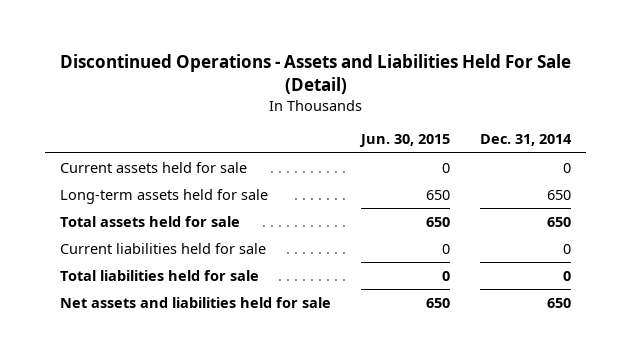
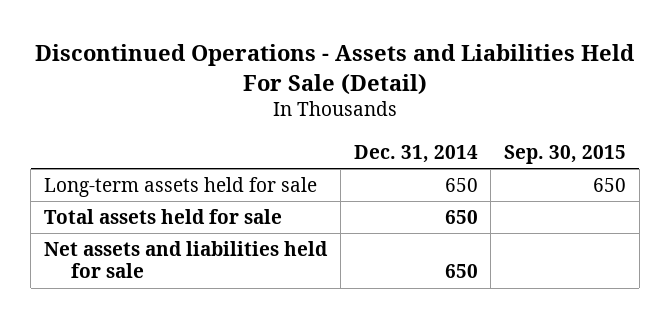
[359,134,451,148] Jun. 30, 2015 -> none
none -> [504,144,627,164] Sep. 30, 2015
[60,161,248,173] Current assets held for sale -> none
[60,242,267,254] Current liabilities held for sale -> none
[60,269,260,281] Total liabilities held for sale -> none

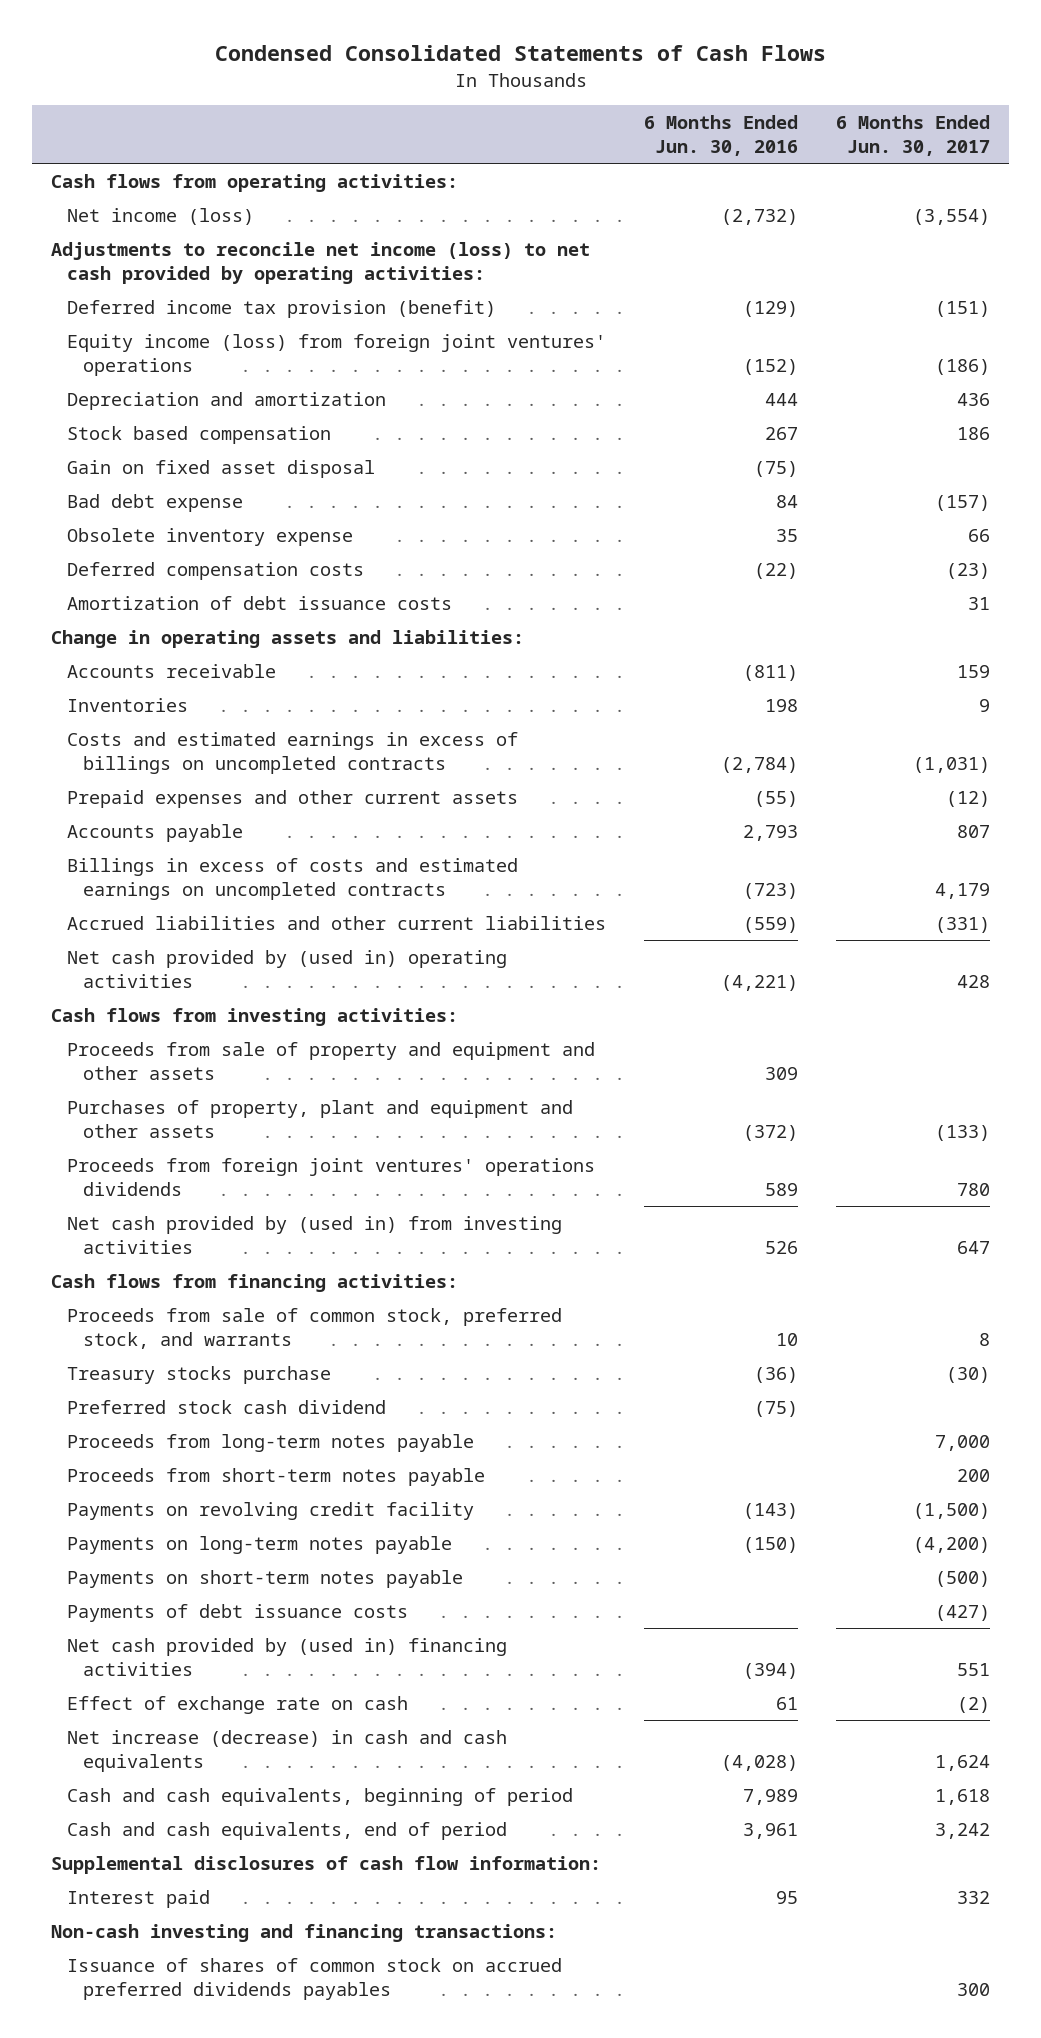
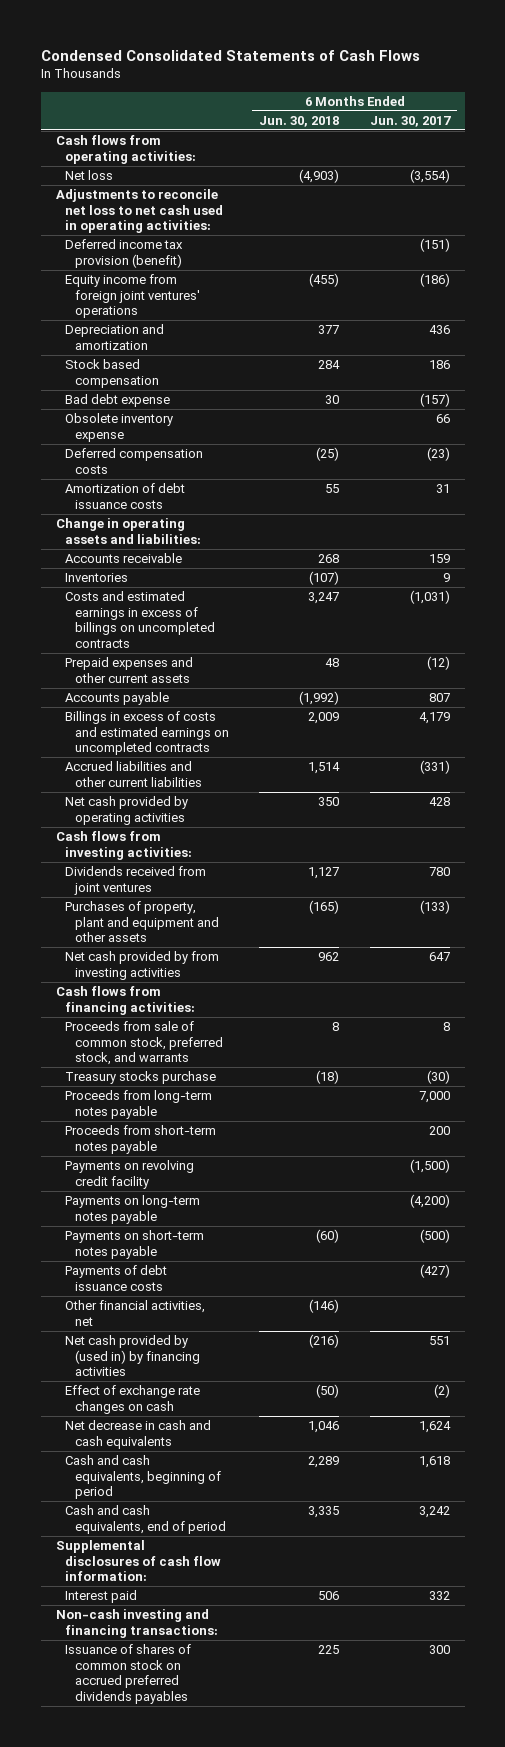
[644,114,799,157] 6 Months Ended Jun. 30, 2016 -> none
none -> [259,115,340,127] Jun. 30, 2018
[66,207,254,225] Net income (loss) -> [65,170,114,181] Net loss
[51,241,591,284] Adjustments to reconcile net income (loss) to net cash provided by operating activities: -> [55,189,224,234] Adjustments to reconcile net loss to net cash used in operating activities:
[66,333,606,376] Equity income (loss) from foreign joint ventures' operations -> [65,274,201,319] Equity income from foreign joint ventures' operations
[66,459,375,478] Gain on fixed asset disposal -> none
[66,949,507,988] Net cash provided by (used in) operating activities -> [65,796,189,825] Net cash provided by operating activities
[66,1041,595,1080] Proceeds from sale of property and equipment and other assets -> none
none -> [65,866,207,895] Dividends received from joint ventures
[66,1157,595,1196] Proceeds from foreign joint ventures' operations dividends -> none
[66,1215,562,1254] Net cash provided by (used in) from investing activities -> [65,951,220,980] Net cash provided by from investing activities
[66,1399,386,1414] Preferred stock cash dividend -> none
none -> [65,1300,206,1326] Other financial activities, net
[66,1637,507,1676] Net cash provided by (used in) financing activities -> [65,1335,201,1377] Net cash provided by (used in) by financing activities
[66,1695,408,1714] Effect of exchange rate on cash -> [65,1385,201,1414] Effect of exchange rate changes on cash
[66,1729,507,1772] Net increase (decrease) in cash and cash equivalents -> [65,1420,212,1449] Net decrease in cash and cash equivalents

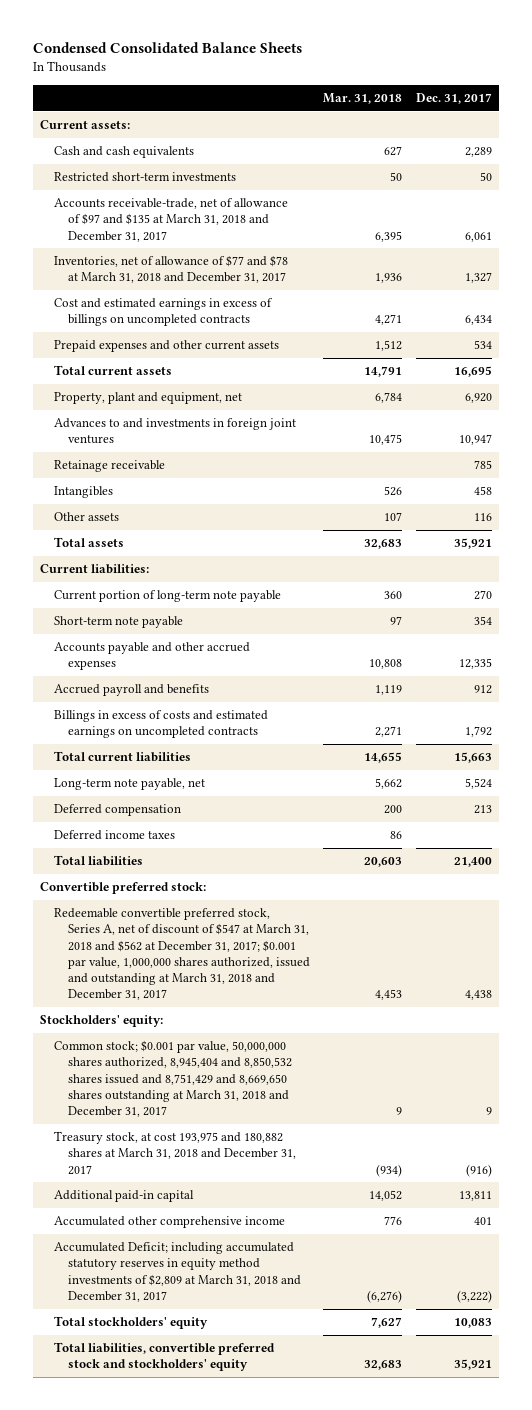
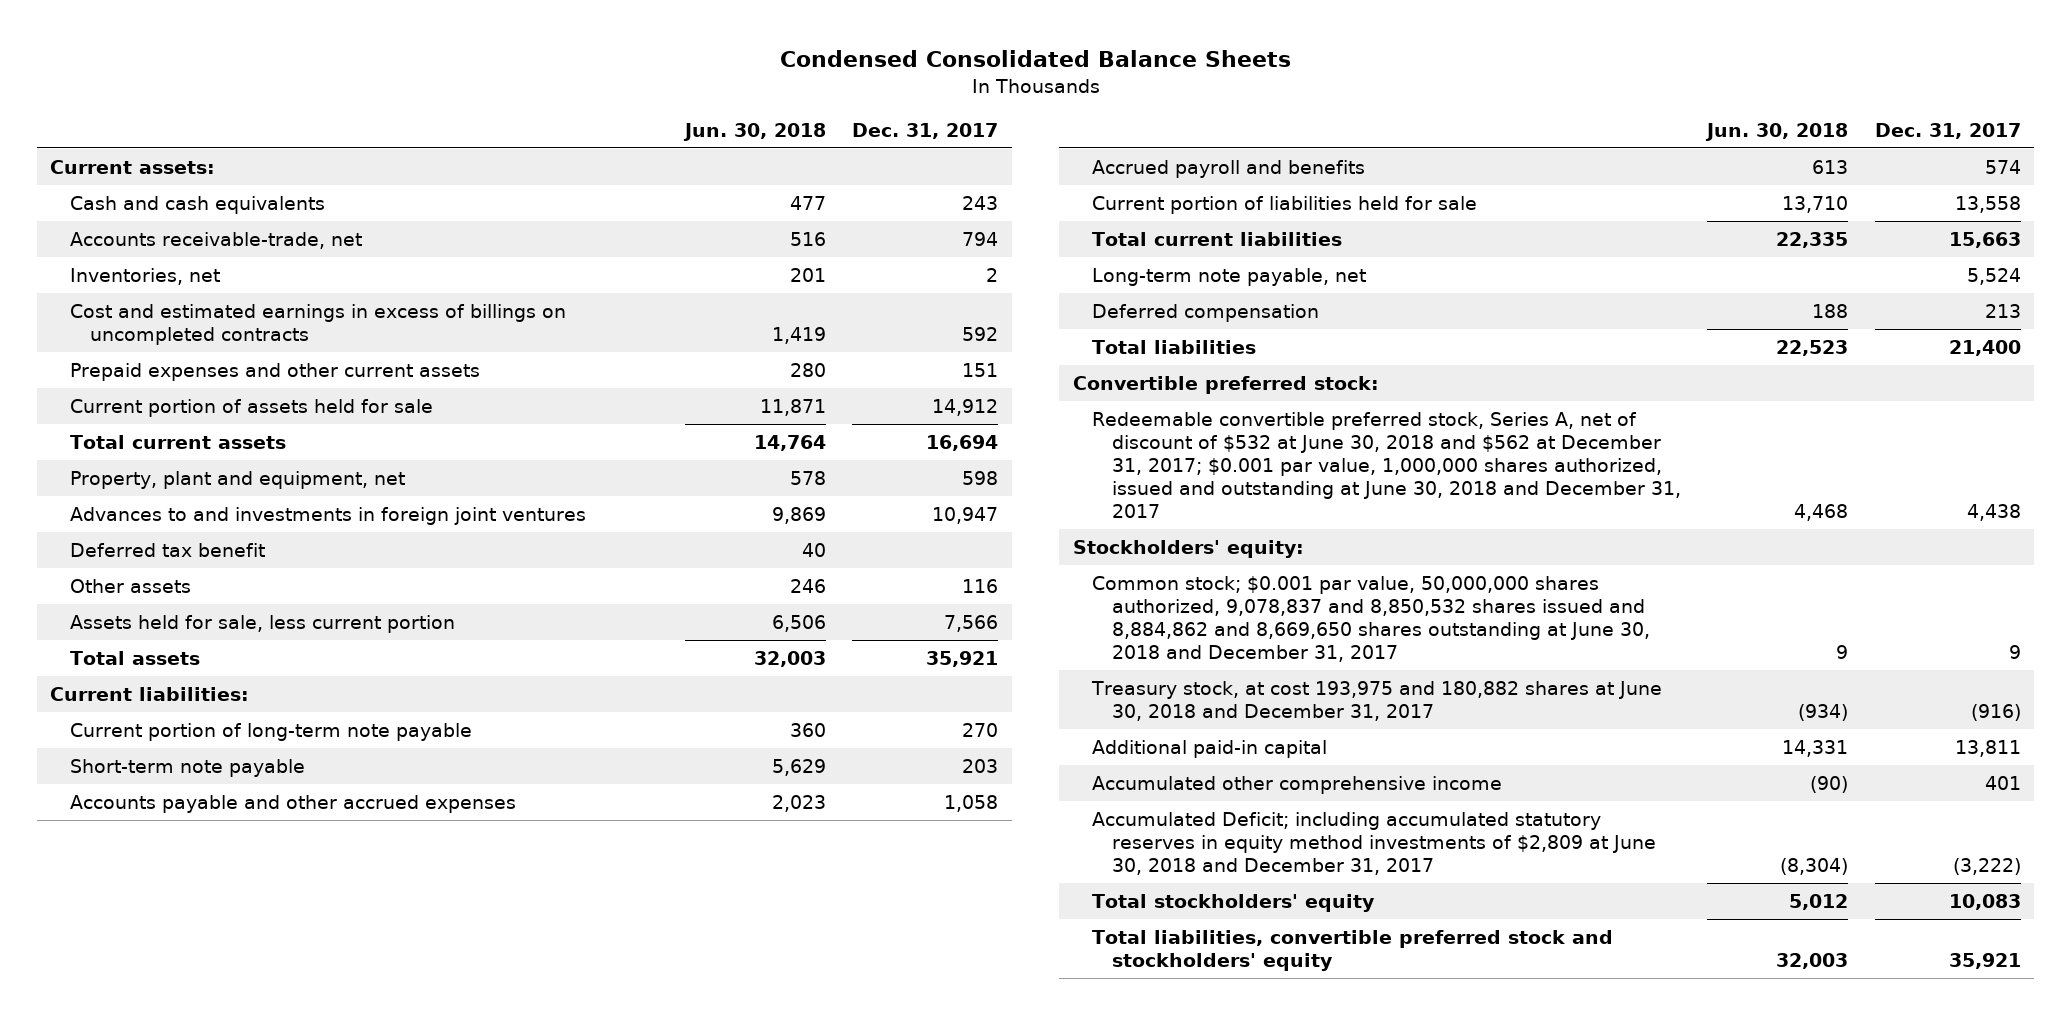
[323,92,403,104] Mar. 31, 2018 -> none
none -> [683,122,827,141] Jun. 30, 2018
[53,172,236,183] Restricted short-term investments -> none
[53,255,288,284] Inventories, net of allowance of $77 and $78 at March 31, 2018 and December 31, 2017 -> none
[465,147,493,158] 2,289 -> [962,195,999,210] 243
[53,198,288,242] Accounts receivable-trade, net of allowance of $97 and $135 at March 31, 2018 and December 31, 2017 -> [70,231,363,249] Accounts receivable-trade, net
[465,231,493,242] 6,061 -> [962,231,999,246] 794
none -> [70,267,221,285] Inventories, net
[465,315,493,326] 6,434 -> [962,326,999,341] 592
[474,340,493,350] 534 -> [962,362,999,377] 151
none -> [70,398,434,417] Current portion of assets held for sale
[454,366,493,378] 16,695 -> [926,434,999,451] 16,694
[465,393,493,404] 6,920 -> [962,470,999,485] 598
[53,460,165,473] Retainage receivable -> none
[53,486,113,499] Intangibles -> none
none -> [70,542,266,557] Deferred tax benefit
none -> [70,614,456,633] Assets held for sale, less current portion
[53,710,268,739] Billings in excess of costs and estimated earnings on uncompleted contracts -> none
[474,616,493,626] 354 -> [962,758,999,773] 203
[459,658,493,670] 12,335 -> [944,794,999,812] 1,058
[474,685,493,695] 912 -> [1984,159,2021,174] 574
none -> [1092,195,1478,214] Current portion of liabilities held for sale
[53,830,175,841] Deferred income taxes -> none
[53,908,310,1001] Redeemable convertible preferred stock, Series A, net of discount of $547 at March 31, 2018 and $562 at December 31, 2017; $0.001 par value, 1,000,000 shares authorized, issued and outstanding at March 31, 2018 and December 31, 2017 -> [1092,411,1681,518] Redeemable convertible preferred stock, Series A, net of discount of $532 at June 30, 2018 and $562 at December 31, 2017; $0.001 par value, 1,000,000 shares authorized, issued and outstanding at June 30, 2018 and December 31, 2017
[53,1040,292,1118] Common stock; $0.001 par value, 50,000,000 shares authorized, 8,945,404 and 8,850,532 shares issued and 8,751,429 and 8,669,650 shares outstanding at March 31, 2018 and December 31, 2017 -> [1092,575,1650,662] Common stock; $0.001 par value, 50,000,000 shares authorized, 9,078,837 and 8,850,532 shares issued and 8,884,862 and 8,669,650 shares outstanding at June 30, 2018 and December 31, 2017
[53,1131,296,1175] Treasury stock, at cost 193,975 and 180,882 shares at March 31, 2018 and December 31, 2017 -> [1091,680,1663,721] Treasury stock, at cost 193,975 and 180,882 shares at June 30, 2018 and December 31, 2017
[53,1242,301,1302] Accumulated Deficit; including accumulated statutory reserves in equity method investments of $2,809 at March 31, 2018 and December 31, 2017 -> [1092,811,1656,875] Accumulated Deficit; including accumulated statutory reserves in equity method investments of $2,809 at June 30, 2018 and December 31, 2017

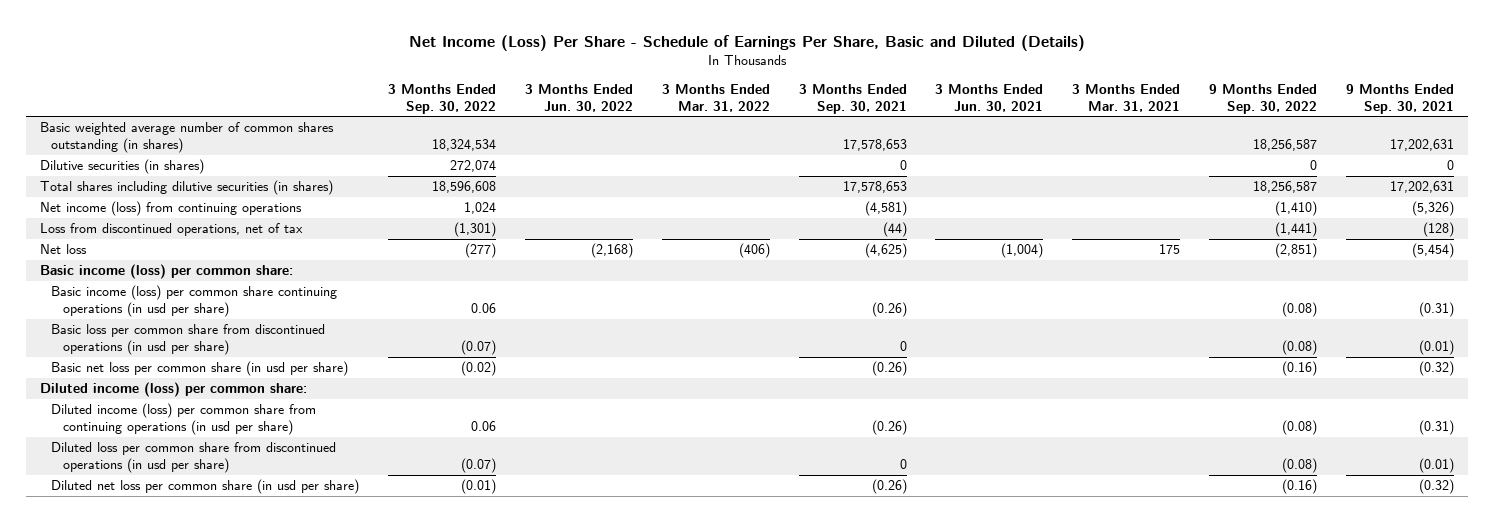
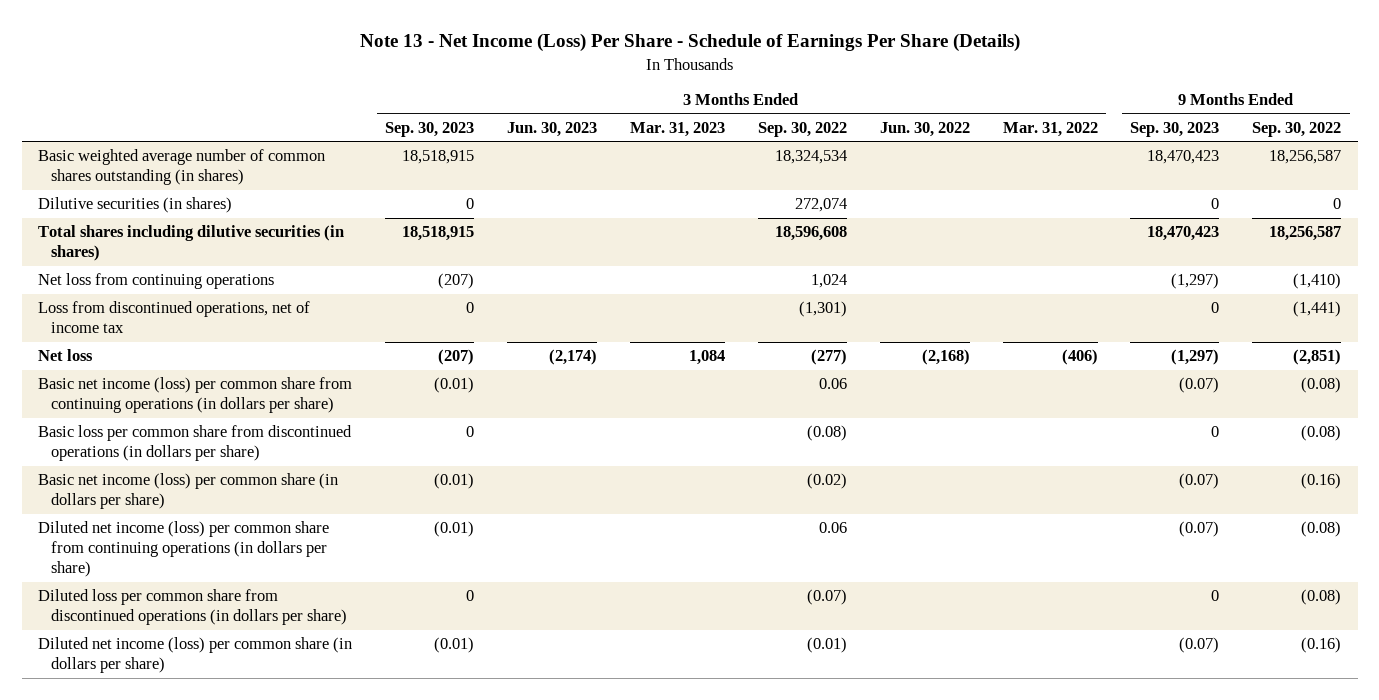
[408,34,1085,51] Net Income (Loss) Per Share - Schedule of Earnings Per Share, Basic and Diluted (Details) -> [359,33,1020,53] Note 13 - Net Income (Loss) Per Share - Schedule of Earnings Per Share (Details)
[798,83,907,114] 3 Months Ended Sep. 30, 2021 -> none
[935,83,1044,112] 3 Months Ended Jun. 30, 2021 -> none
[1072,83,1181,112] 3 Months Ended Mar. 31, 2021 -> none
[1345,83,1454,114] 9 Months Ended Sep. 30, 2021 -> none
none -> [385,121,475,137] Sep. 30, 2023
none -> [506,121,597,137] Jun. 30, 2023
none -> [629,121,725,137] Mar. 31, 2023
none -> [1130,121,1220,137] Sep. 30, 2023
[39,201,302,217] Net income (loss) from continuing operations -> [38,273,275,290] Net loss from continuing operations
[39,223,303,237] Loss from discontinued operations, net of tax -> [38,301,311,334] Loss from discontinued operations, net of income tax
[39,264,293,280] Basic income (loss) per common share: -> none
[39,382,307,398] Diluted income (loss) per common share: -> none
[51,285,338,318] Basic income (loss) per common share continuing operations (in usd per share) -> [38,377,353,414] Basic net income (loss) per common share from continuing operations (in dollars per share)
[51,324,326,356] Basic loss per common share from discontinued operations (in usd per share) -> [38,425,353,462] Basic loss per common share from discontinued operations (in dollars per share)
[461,340,497,356] (0.07) -> [806,425,847,442] (0.08)
[51,361,349,377] Basic net loss per common share (in usd per share) -> [38,473,339,510] Basic net income (loss) per common share (in dollars per share)
[51,403,317,436] Diluted income (loss) per common share from continuing operations (in usd per share) -> [38,521,330,578] Diluted net income (loss) per common share from continuing operations (in dollars per share)
[51,442,337,474] Diluted loss per common share from discontinued operations (in usd per share) -> [38,589,347,626] Diluted loss per common share from discontinued operations (in dollars per share)
[51,479,360,495] Diluted net loss per common share (in usd per share) -> [38,637,353,674] Diluted net income (loss) per common share (in dollars per share)

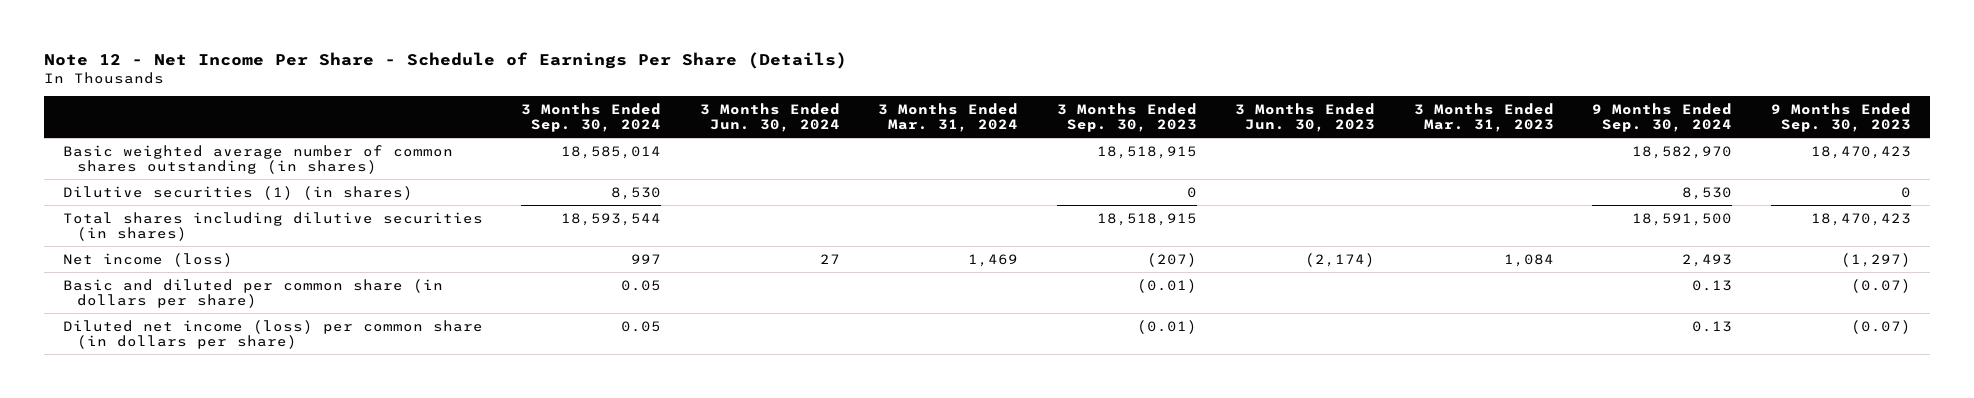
[359,33,1020,53] Note 13 - Net Income (Loss) Per Share - Schedule of Earnings Per Share (Details) -> [43,51,847,69] Note 12 - Net Income Per Share - Schedule of Earnings Per Share (Details)
[757,121,847,137] Sep. 30, 2022 -> none
[879,121,970,137] Jun. 30, 2022 -> none
[1002,121,1098,137] Mar. 31, 2022 -> none
[1252,121,1342,137] Sep. 30, 2022 -> none
none -> [521,102,662,133] 3 Months Ended Sep. 30, 2024
none -> [699,102,840,133] 3 Months Ended Jun. 30, 2024
none -> [878,102,1019,133] 3 Months Ended Mar. 31, 2024
none -> [1592,102,1733,133] 9 Months Ended Sep. 30, 2024
[38,197,233,214] Dilutive securities (in shares) -> [62,185,413,200] Dilutive securities (1) (in shares)
[38,273,275,290] Net loss from continuing operations -> none
[38,301,311,334] Loss from discontinued operations, net of income tax -> none
[38,377,353,414] Basic net income (loss) per common share from continuing operations (in dollars per share) -> none
[38,425,353,462] Basic loss per common share from discontinued operations (in dollars per share) -> none
[38,521,330,578] Diluted net income (loss) per common share from continuing operations (in dollars per share) -> none
[38,589,347,626] Diluted loss per common share from discontinued operations (in dollars per share) -> none
[38,349,94,362] Net loss -> [62,252,233,267] Net income (loss)
[38,473,339,510] Basic net income (loss) per common share (in dollars per share) -> [62,278,443,309] Basic and diluted per common share (in dollars per share)

